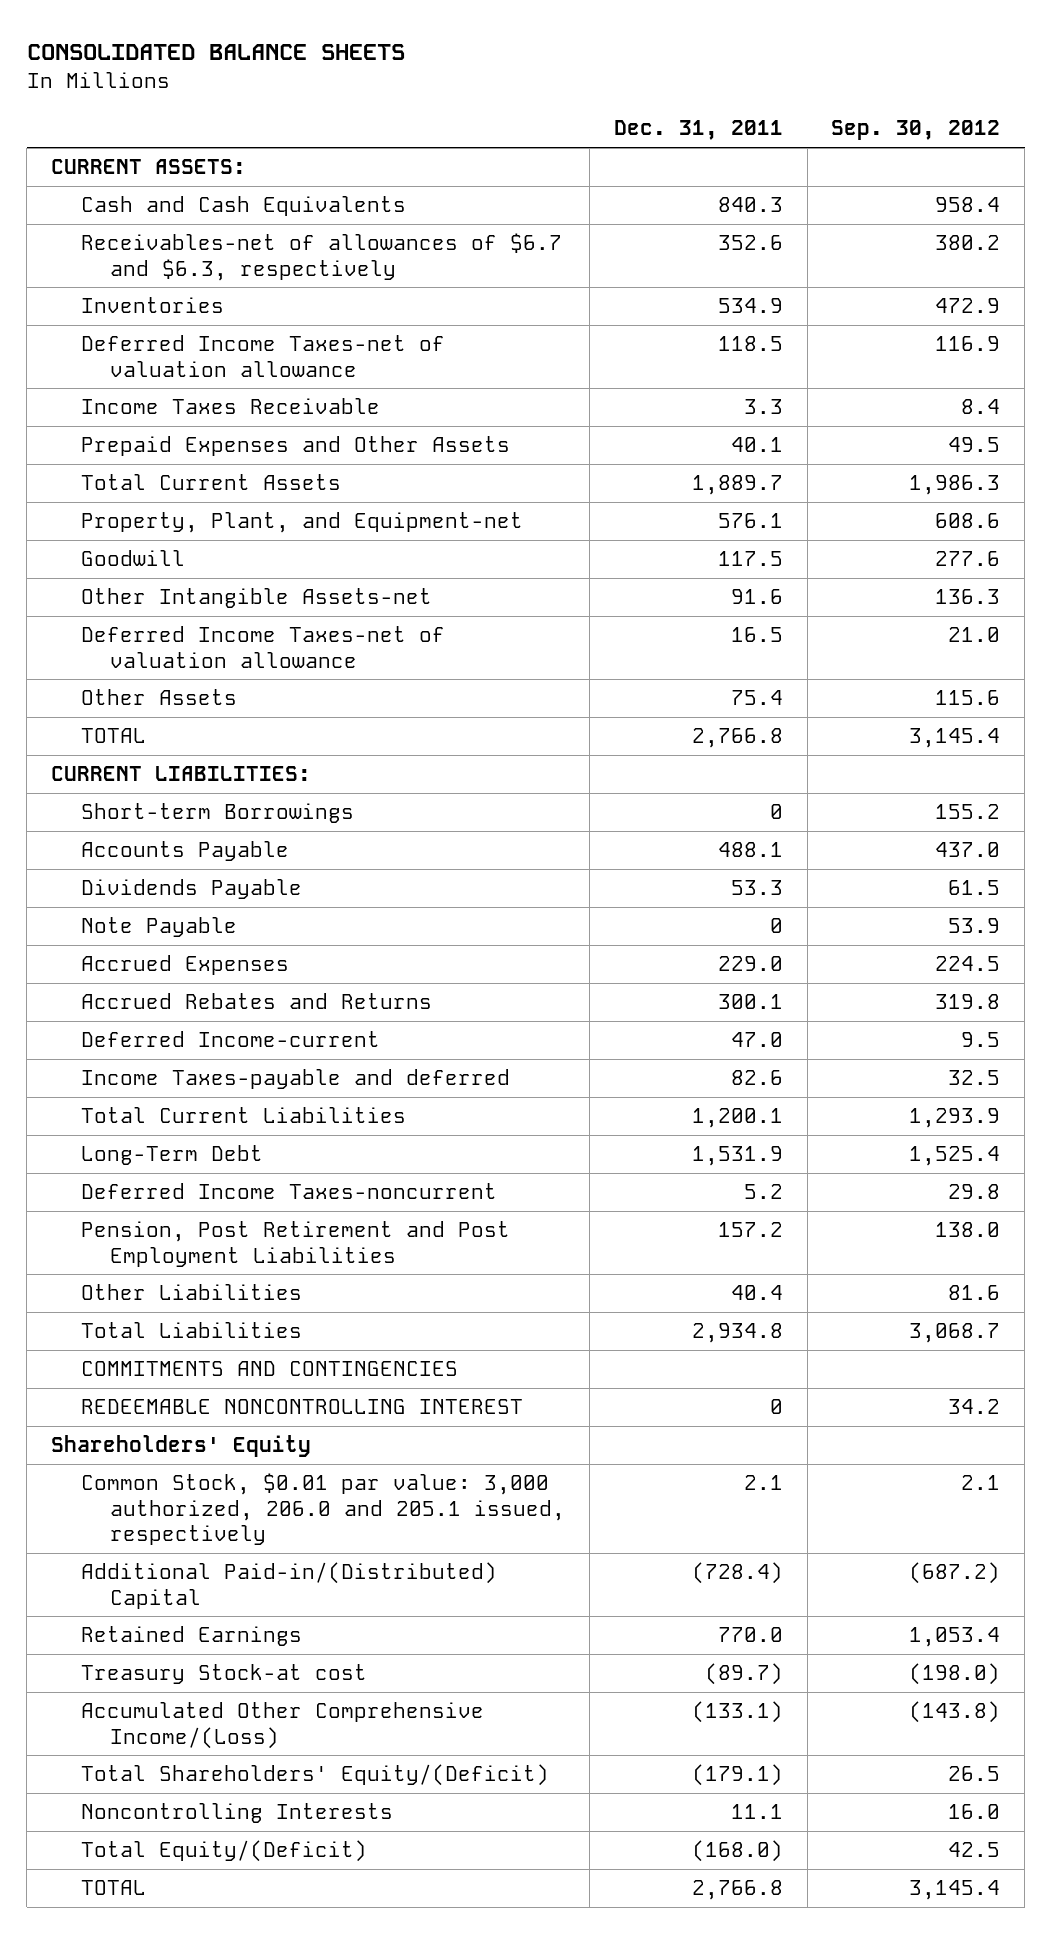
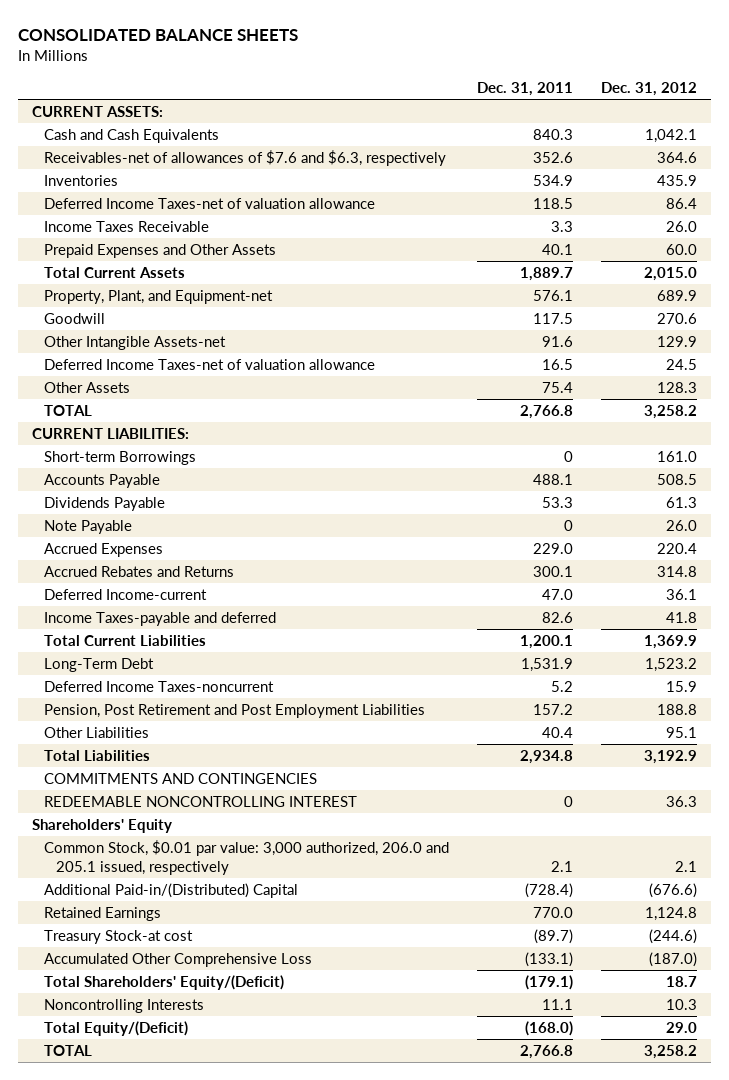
[831,120,1001,141] Sep. 30, 2012 -> none
none -> [600,81,697,96] Dec. 31, 2012
[80,233,562,281] Receivables-net of allowances of $6.7 and $6.3, respectively -> [43,150,446,167] Receivables-net of allowances of $7.6 and $6.3, respectively
[80,1702,484,1749] Accumulated Other Comprehensive Income/(Loss) -> [43,953,312,968] Accumulated Other Comprehensive Loss

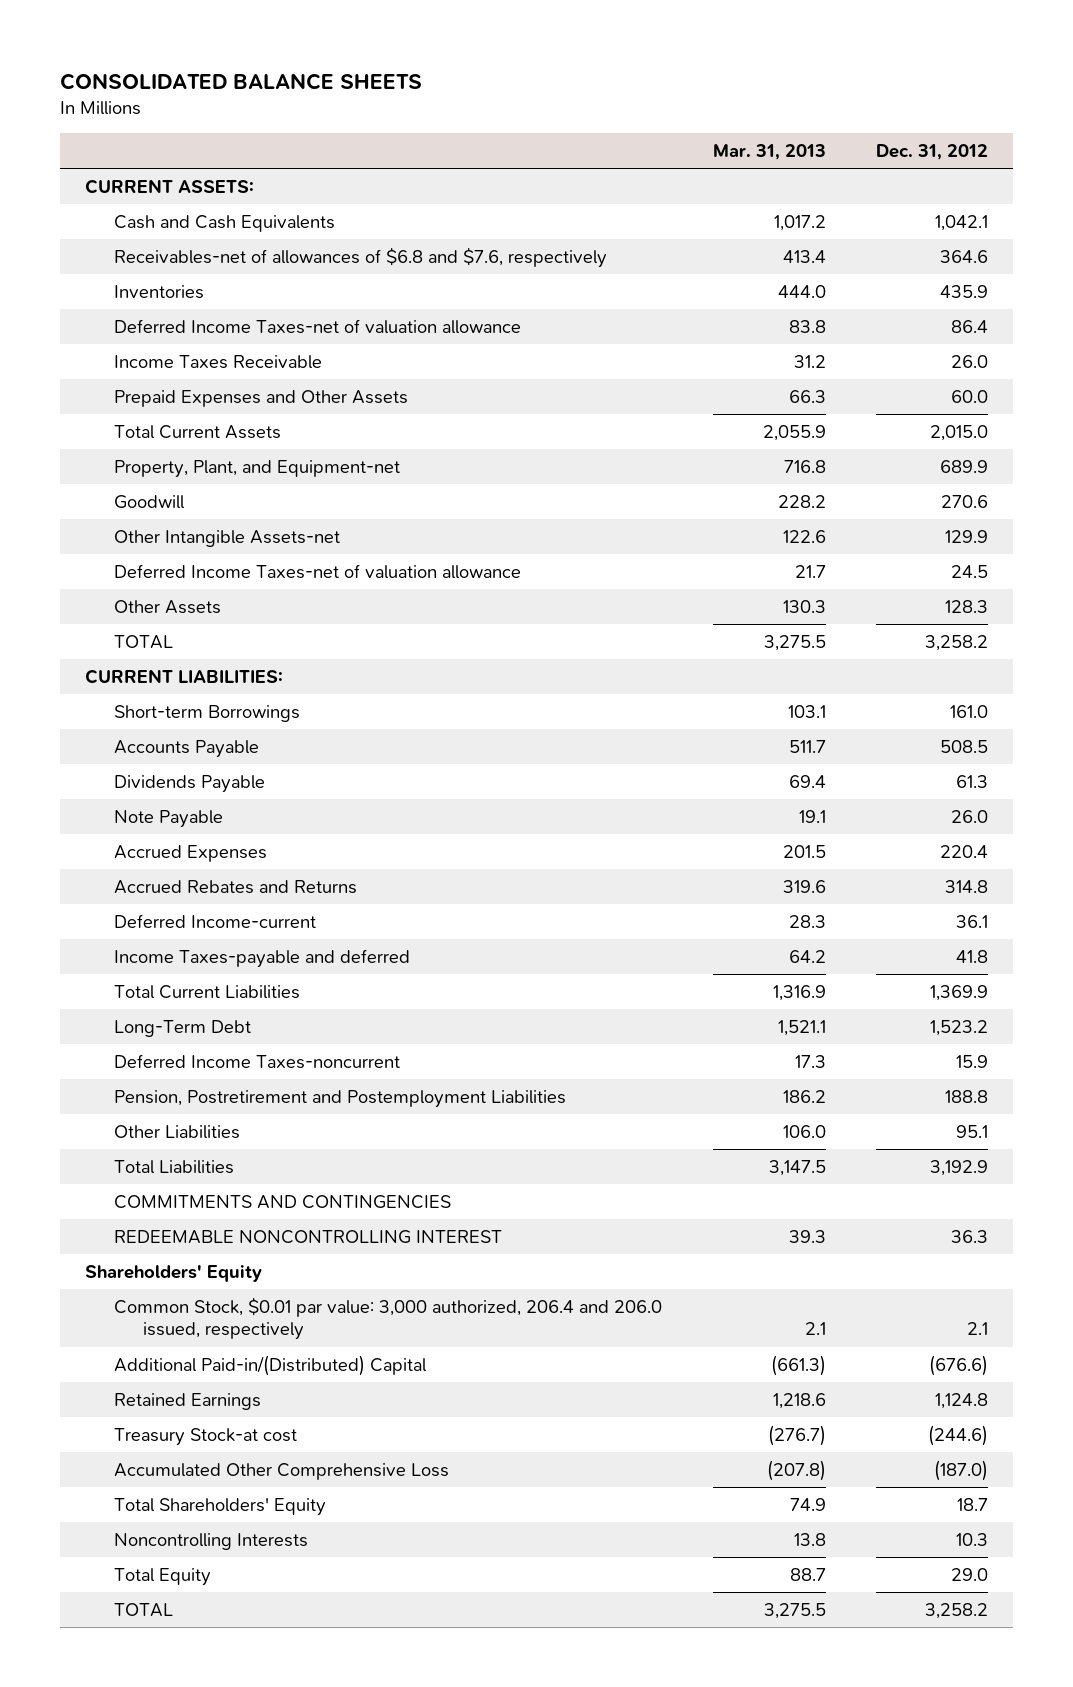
[476,81,573,96] Dec. 31, 2011 -> none
none -> [712,144,826,161] Mar. 31, 2013
[43,150,446,167] Receivables-net of allowances of $7.6 and $6.3, respectively -> [114,246,608,268] Receivables-net of allowances of $6.8 and $7.6, respectively
[43,704,425,719] Pension, Post Retirement and Post Employment Liabilities -> [114,1089,567,1108] Pension, Postretirement and Postemployment Liabilities
[43,840,449,875] Common Stock, $0.01 par value: 3,000 authorized, 206.0 and 205.1 issued, respectively -> [114,1296,663,1341] Common Stock, $0.01 par value: 3,000 authorized, 206.4 and 206.0 issued, respectively
[43,975,284,991] Total Shareholders' Equity/(Deficit) -> [114,1497,327,1516] Total Shareholders' Equity
[43,1021,188,1037] Total Equity/(Deficit) -> [114,1567,212,1586] Total Equity

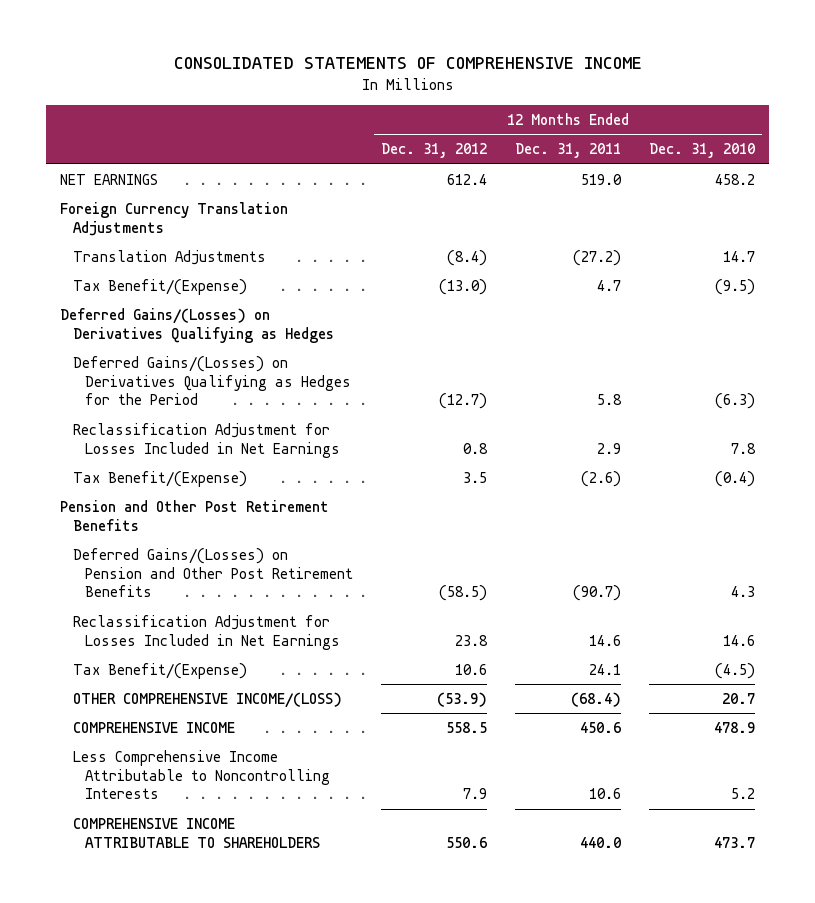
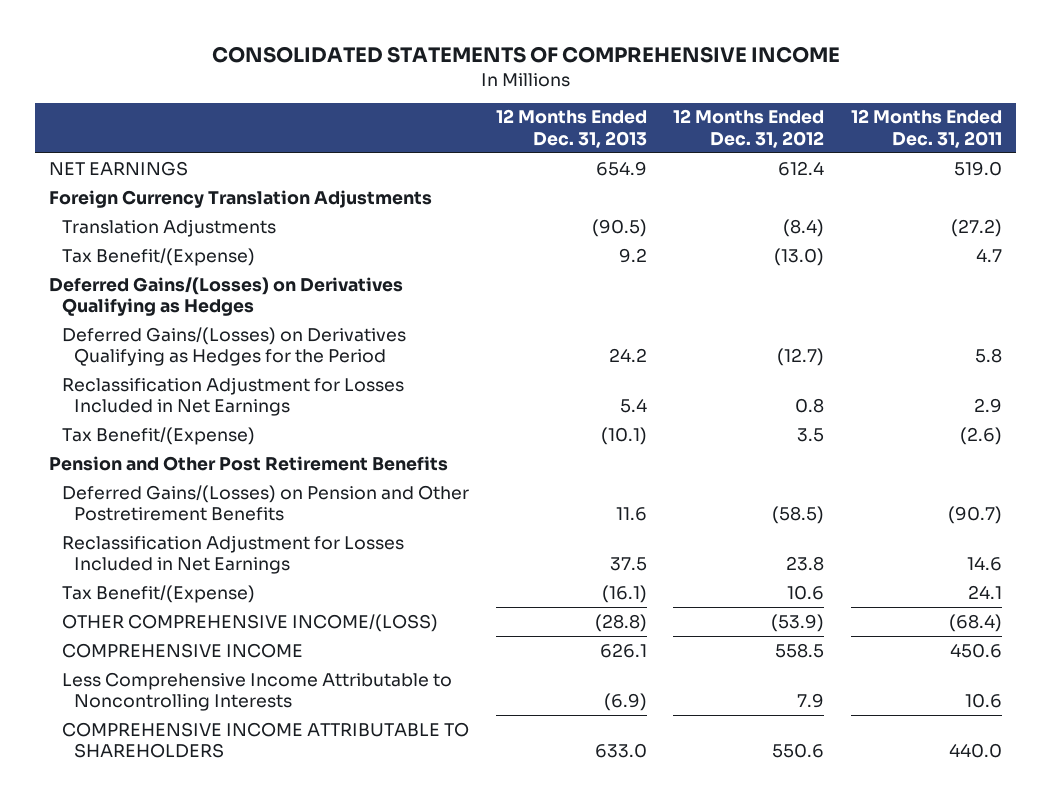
[649,143,756,159] Dec. 31, 2010 -> none
none -> [495,109,647,148] 12 Months Ended Dec. 31, 2013
[72,547,354,598] Deferred Gains/(Losses) on Pension and Other Post Retirement Benefits -> [61,484,469,521] Deferred Gains/(Losses) on Pension and Other Postretirement Benefits

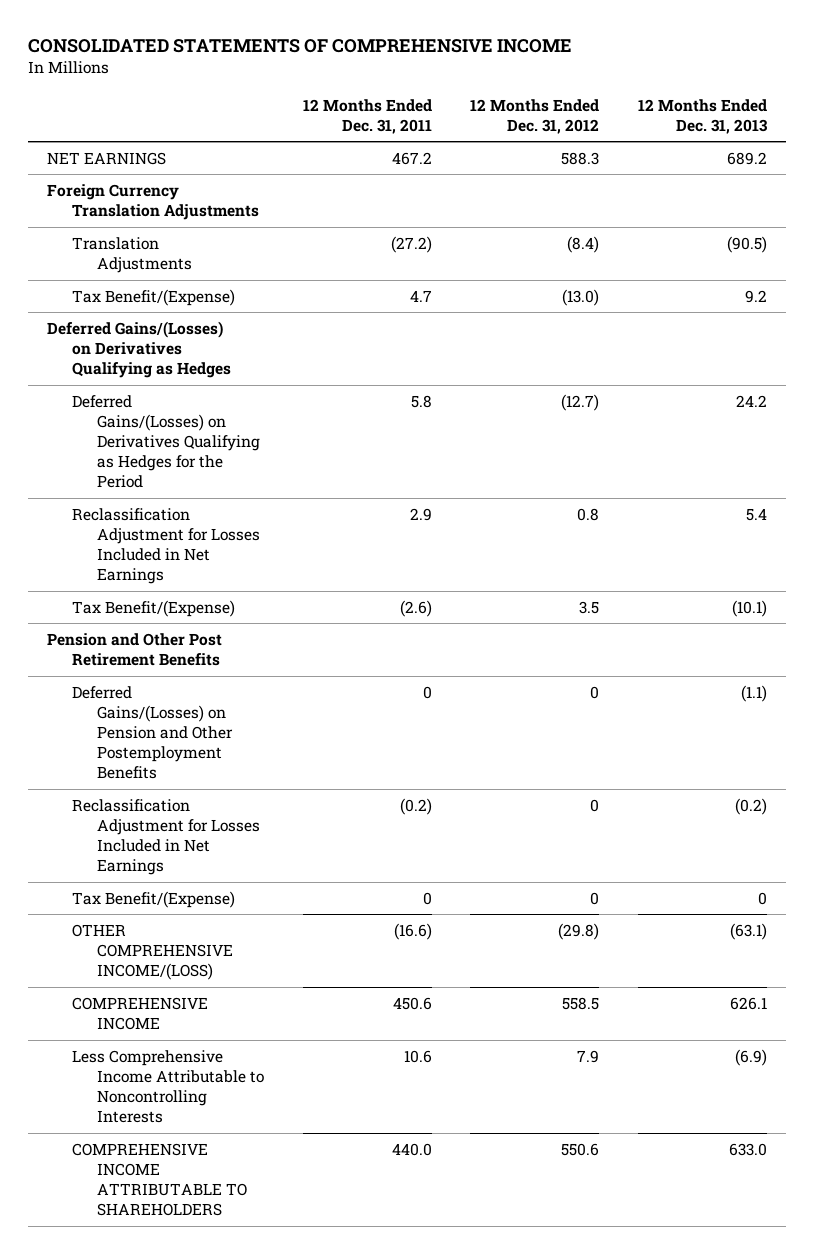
[595,160,647,176] 654.9 -> [726,151,767,165] 689.2
[778,160,825,176] 612.4 -> [561,151,600,165] 588.3
[954,160,1003,176] 519.0 -> [391,151,432,165] 467.2
[61,484,469,521] Deferred Gains/(Losses) on Pension and Other Postretirement Benefits -> [72,685,233,780] Deferred Gains/(Losses) on Pension and Other Postemployment Benefits
[615,506,647,521] 11.6 -> [740,684,767,702] (1.1)
[772,505,825,524] (58.5) -> [590,685,600,699] 0
[948,505,1003,524] (90.7) -> [422,685,432,699] 0
[609,556,647,571] 37.5 -> [734,797,767,815] (0.2)
[786,555,825,571] 23.8 -> [590,798,600,812] 0
[967,555,1003,571] 14.6 -> [399,797,432,815] (0.2)
[601,584,647,603] (16.1) -> [757,891,767,905] 0
[787,584,825,600] 10.6 -> [590,891,600,905] 0
[968,584,1003,599] 24.1 -> [422,891,432,905] 0
[594,613,647,632] (28.8) -> [729,922,767,940] (63.1)
[771,613,825,632] (53.9) -> [558,922,600,940] (29.8)
[949,613,1003,632] (68.4) -> [393,922,432,940] (16.6)

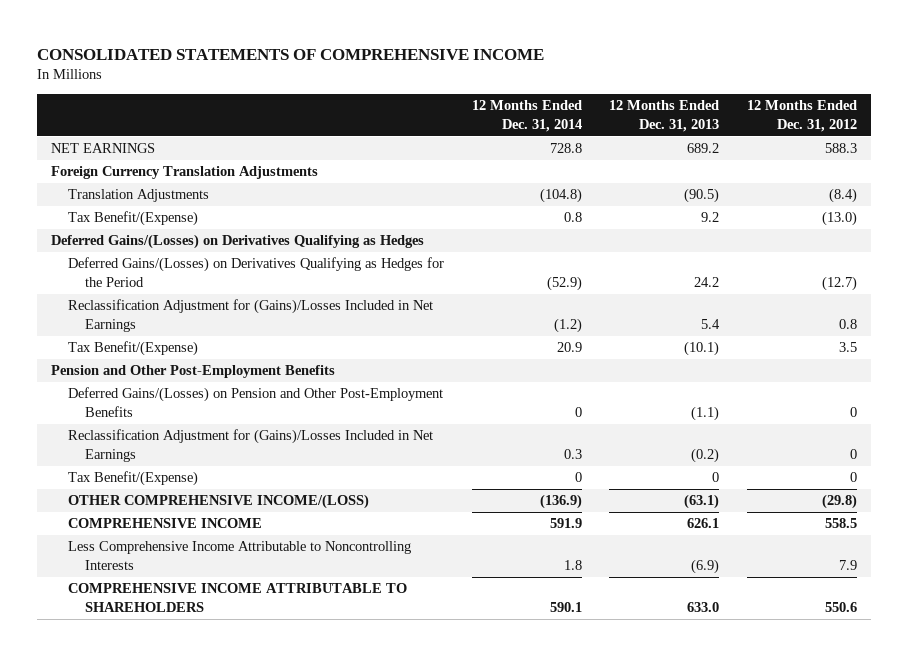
[302,98,432,134] 12 Months Ended Dec. 31, 2011 -> none
none -> [471,100,582,133] 12 Months Ended Dec. 31, 2014
[72,507,260,585] Reclassification Adjustment for Losses Included in Net Earnings -> [67,299,433,332] Reclassification Adjustment for (Gains)/Losses Included in Net Earnings
[47,632,223,666] Pension and Other Post Retirement Benefits -> [50,365,335,379] Pension and Other Post-Employment Benefits
[72,685,233,780] Deferred Gains/(Losses) on Pension and Other Postemployment Benefits -> [67,387,443,417] Deferred Gains/(Losses) on Pension and Other Post-Employment Benefits
[72,798,260,876] Reclassification Adjustment for Losses Included in Net Earnings -> [67,429,433,462] Reclassification Adjustment for (Gains)/Losses Included in Net Earnings

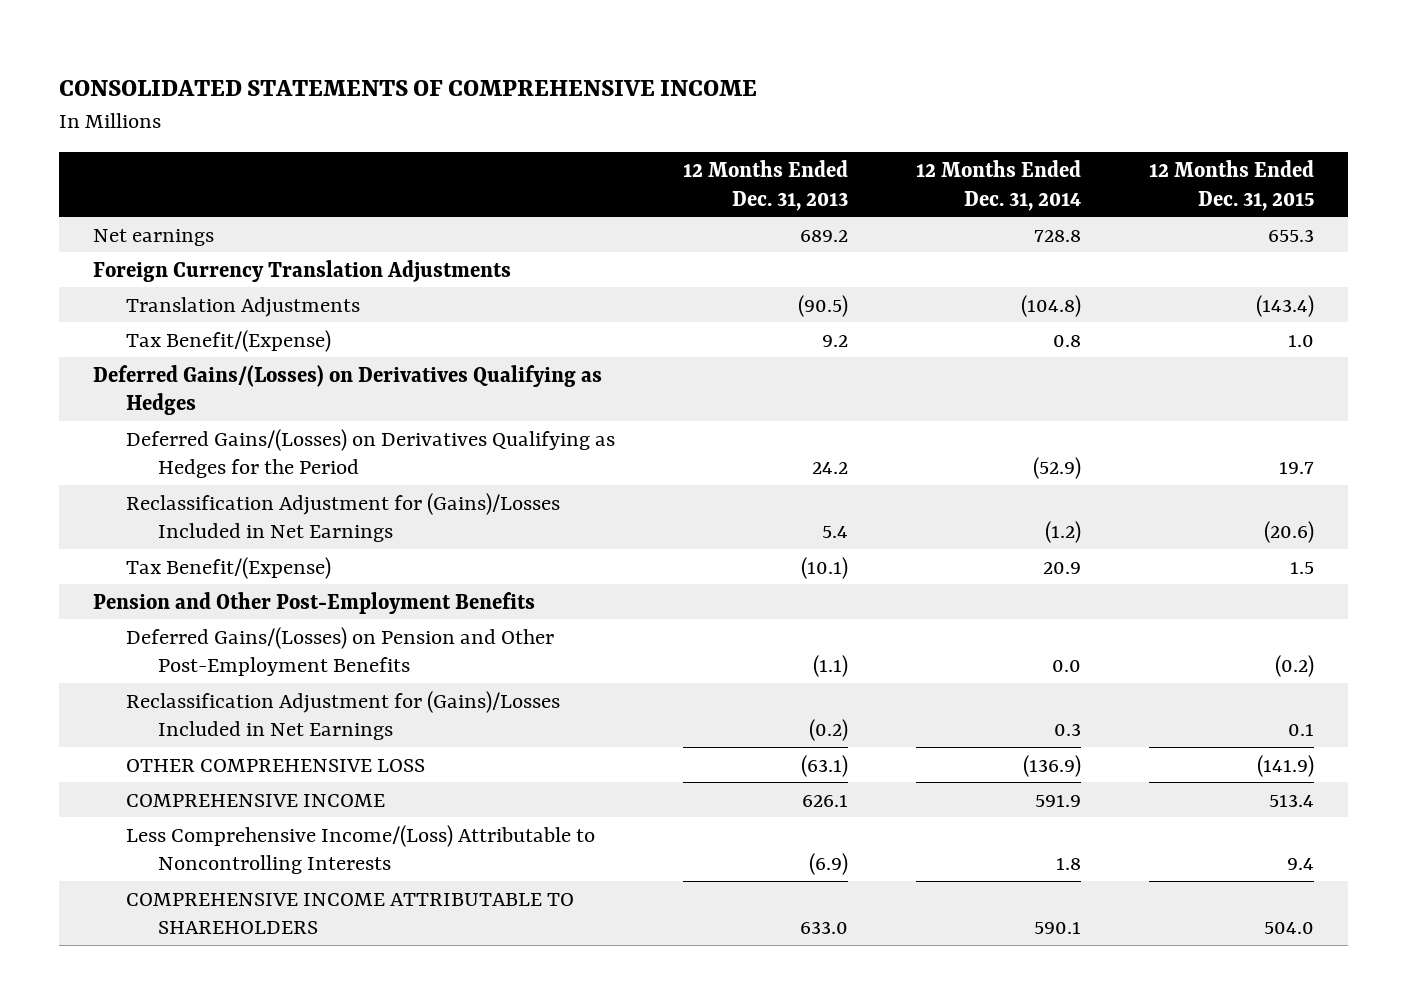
[746,100,857,133] 12 Months Ended Dec. 31, 2012 -> none
none -> [1148,159,1314,211] 12 Months Ended Dec. 31, 2015
[50,143,155,154] NET EARNINGS -> [93,228,215,246] Net earnings
[574,406,582,417] 0 -> [1051,660,1081,673] 0.0
[67,471,198,487] Tax Benefit/(Expense) -> none
[67,494,369,510] OTHER COMPREHENSIVE INCOME/(LOSS) -> [125,758,425,772] OTHER COMPREHENSIVE LOSS
[67,541,411,570] Less Comprehensive Income Attributable to Noncontrolling Interests -> [125,824,595,875] Less Comprehensive Income/(Loss) Attributable to Noncontrolling Interests

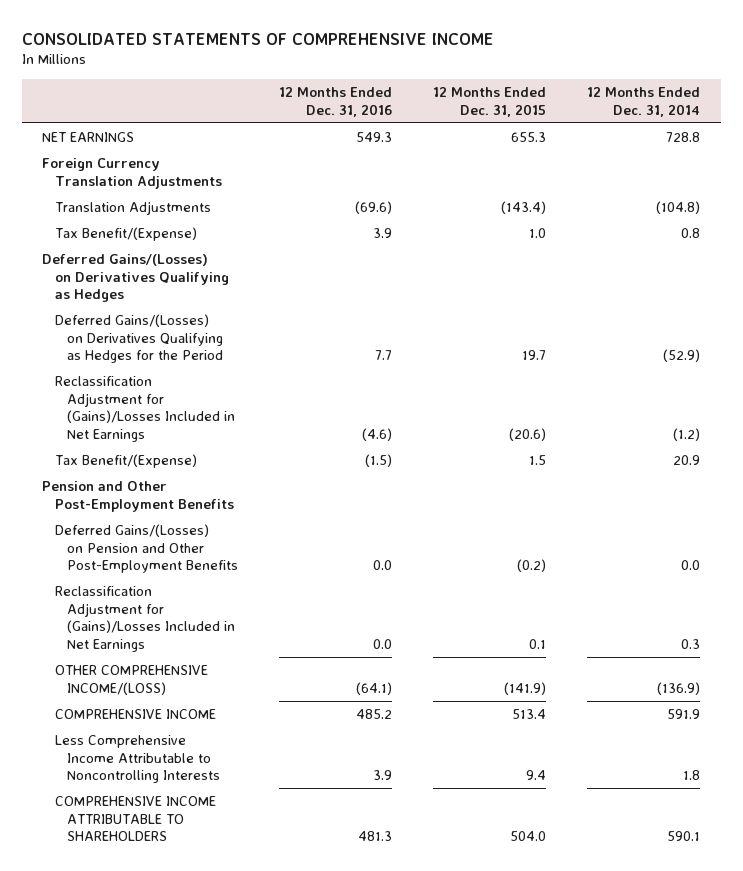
[682,159,848,211] 12 Months Ended Dec. 31, 2013 -> none
none -> [278,87,392,117] 12 Months Ended Dec. 31, 2016
[93,228,215,246] Net earnings -> [42,132,135,143] NET EARNINGS
[125,758,425,772] OTHER COMPREHENSIVE LOSS -> [54,665,208,695] OTHER COMPREHENSIVE INCOME/(LOSS)
[125,824,595,875] Less Comprehensive Income/(Loss) Attributable to Noncontrolling Interests -> [54,735,220,784] Less Comprehensive Income Attributable to Noncontrolling Interests

